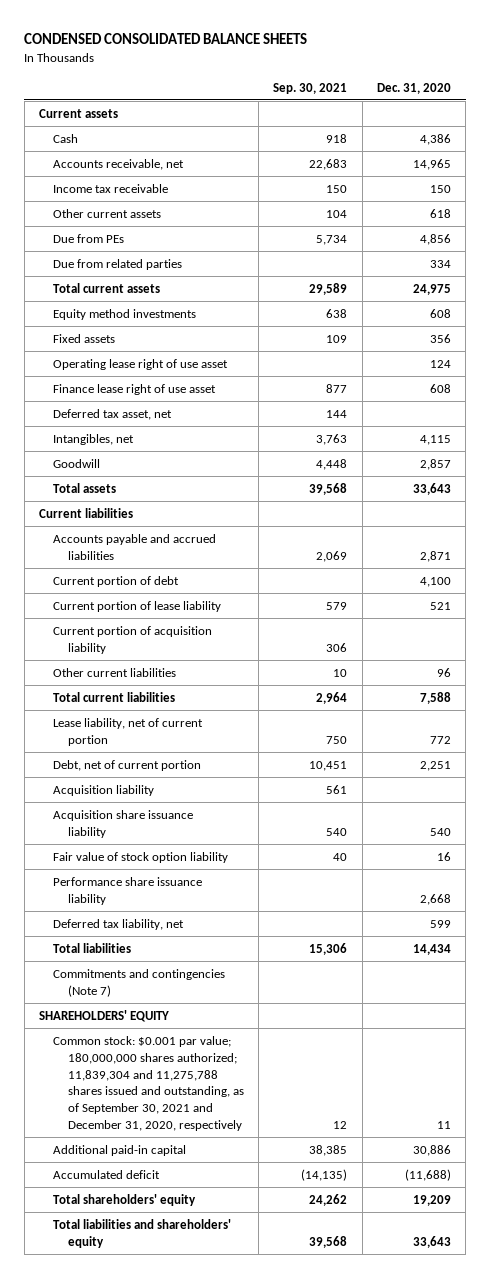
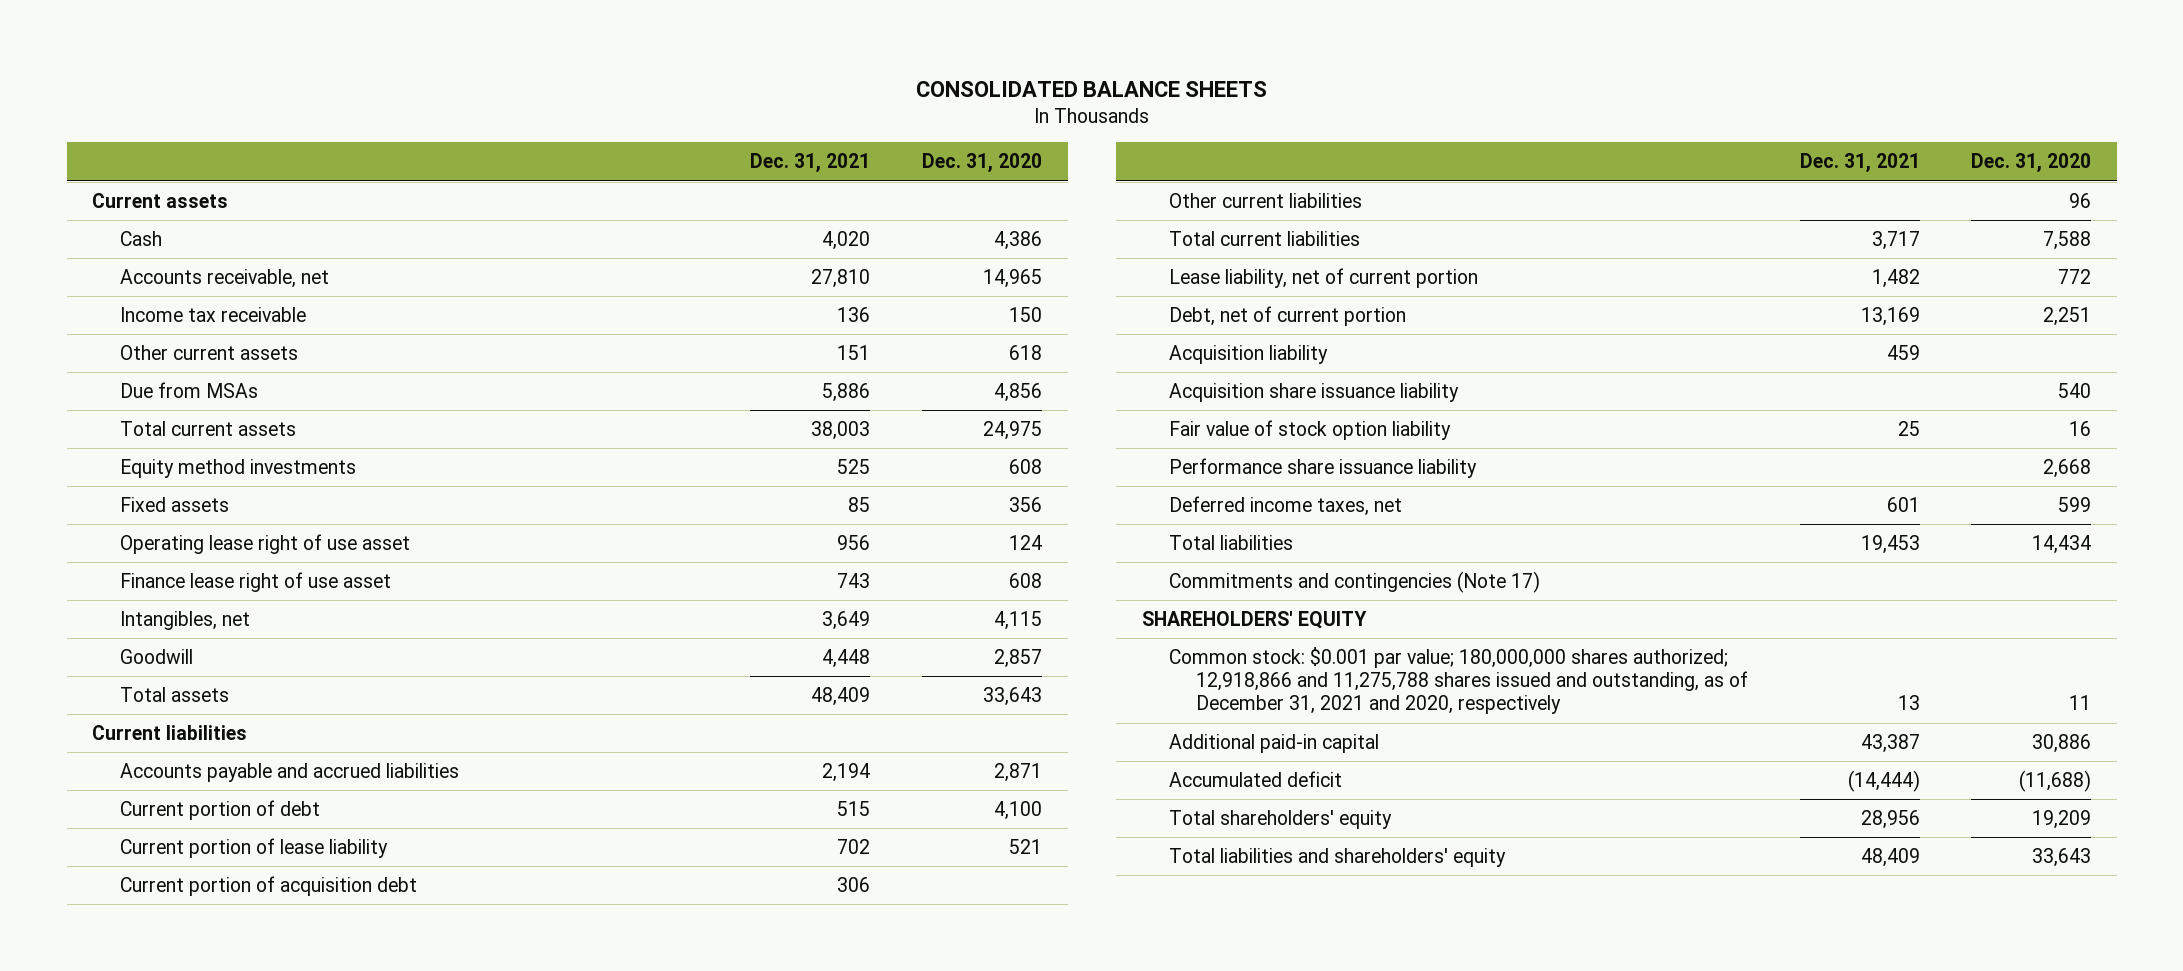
[24,33,308,45] CONDENSED CONSOLIDATED BALANCE SHEETS -> [915,80,1267,97] CONSOLIDATED BALANCE SHEETS
[273,82,348,94] Sep. 30, 2021 -> none
none -> [750,153,871,174] Dec. 31, 2021
[53,258,183,270] Due from related parties -> none
[53,233,125,243] Due from PEs -> [119,382,258,399] Due from MSAs
[53,408,173,420] Deferred tax asset, net -> none
[53,625,213,654] Current portion of acquisition liability -> [119,876,417,897] Current portion of acquisition debt
[53,918,185,930] Deferred tax liability, net -> [1168,496,1402,517] Deferred income taxes, net
[53,968,226,997] Commitments and contingencies (Note 7) -> [1168,571,1540,594] Commitments and contingencies (Note 17)
[53,1035,244,1132] Common stock: $0.001 par value; 180,000,000 shares authorized; 11,839,304 and 11,275,788 shares issued and outstanding, as of September 30, 2021 and December 31, 2020, respectively -> [1168,647,1749,715] Common stock: $0.001 par value; 180,000,000 shares authorized; 12,918,866 and 11,275,788 shares issued and outstanding, as of December 31, 2021 and 2020, respectively

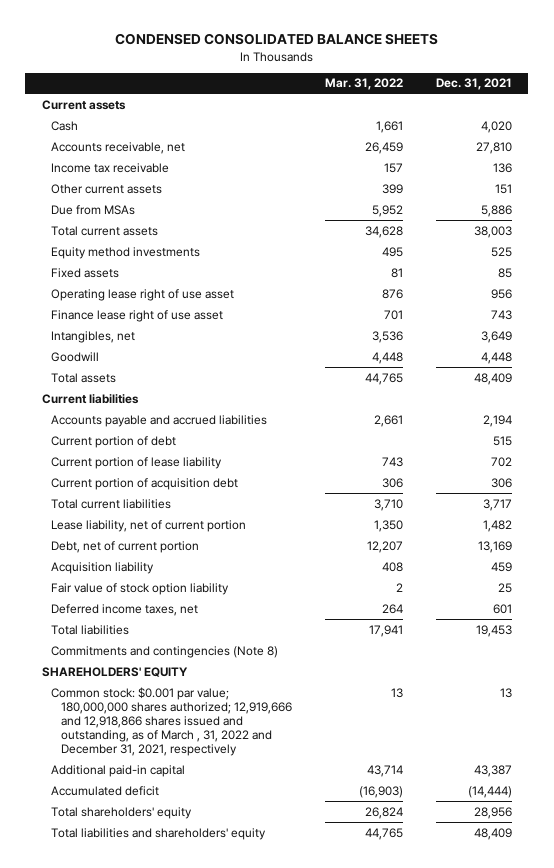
[915,80,1267,97] CONSOLIDATED BALANCE SHEETS -> [114,33,438,46] CONDENSED CONSOLIDATED BALANCE SHEETS
[921,153,1042,174] Dec. 31, 2020 -> none
none -> [324,78,403,91] Mar. 31, 2022
[1168,193,1362,209] Other current liabilities -> none
[1168,383,1459,403] Acquisition share issuance liability -> none
[1168,458,1477,479] Performance share issuance liability -> none
[1168,571,1540,594] Commitments and contingencies (Note 17) -> [51,645,279,658] Commitments and contingencies (Note 8)
[1168,647,1749,715] Common stock: $0.001 par value; 180,000,000 shares authorized; 12,918,866 and 11,275,788 shares issued and outstanding, as of December 31, 2021 and 2020, respectively -> [51,686,293,756] Common stock: $0.001 par value; 180,000,000 shares authorized; 12,919,666 and 12,918,866 shares issued and outstanding, as of March , 31, 2022 and December 31, 2021, respectively

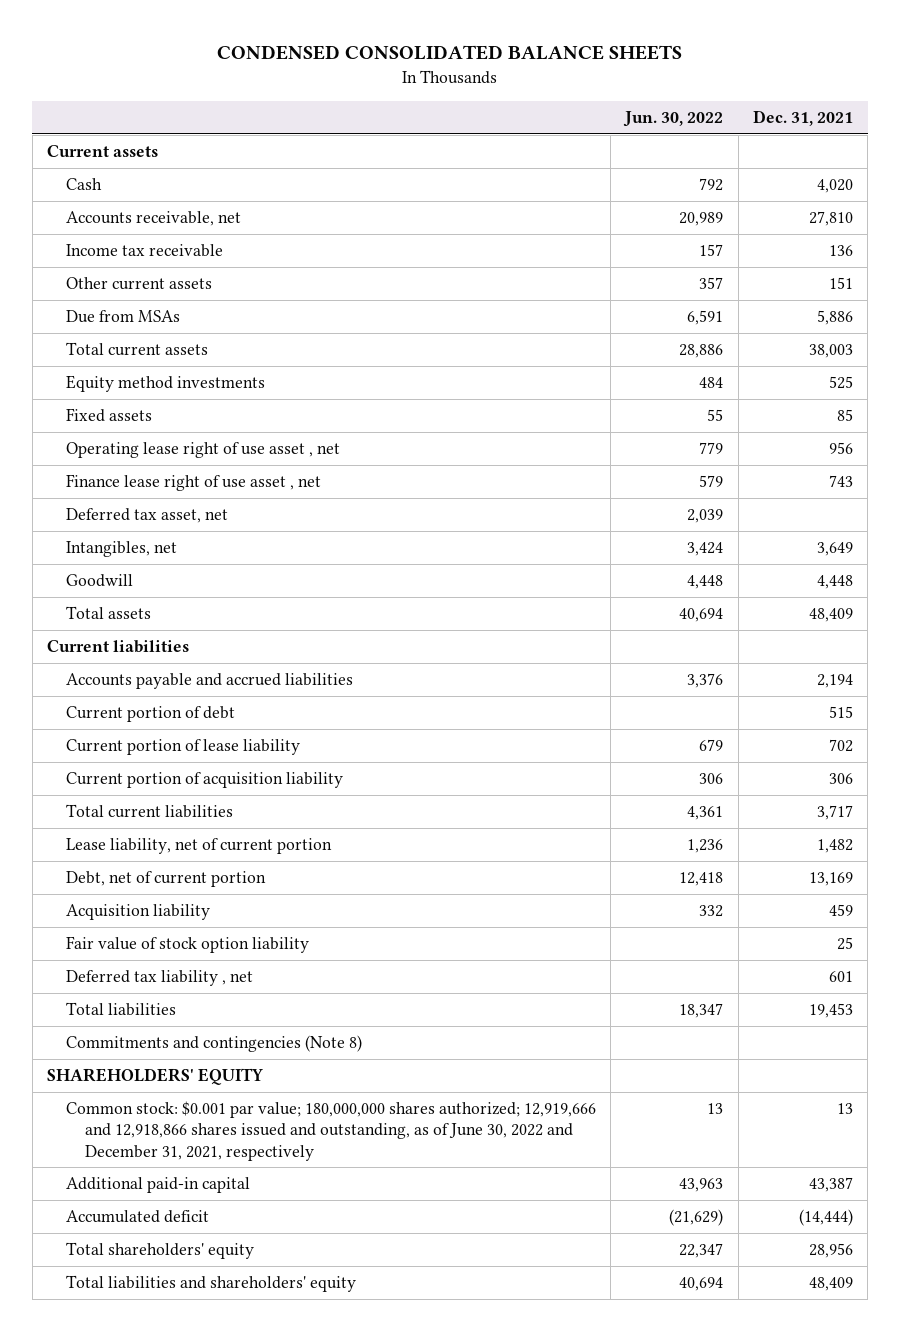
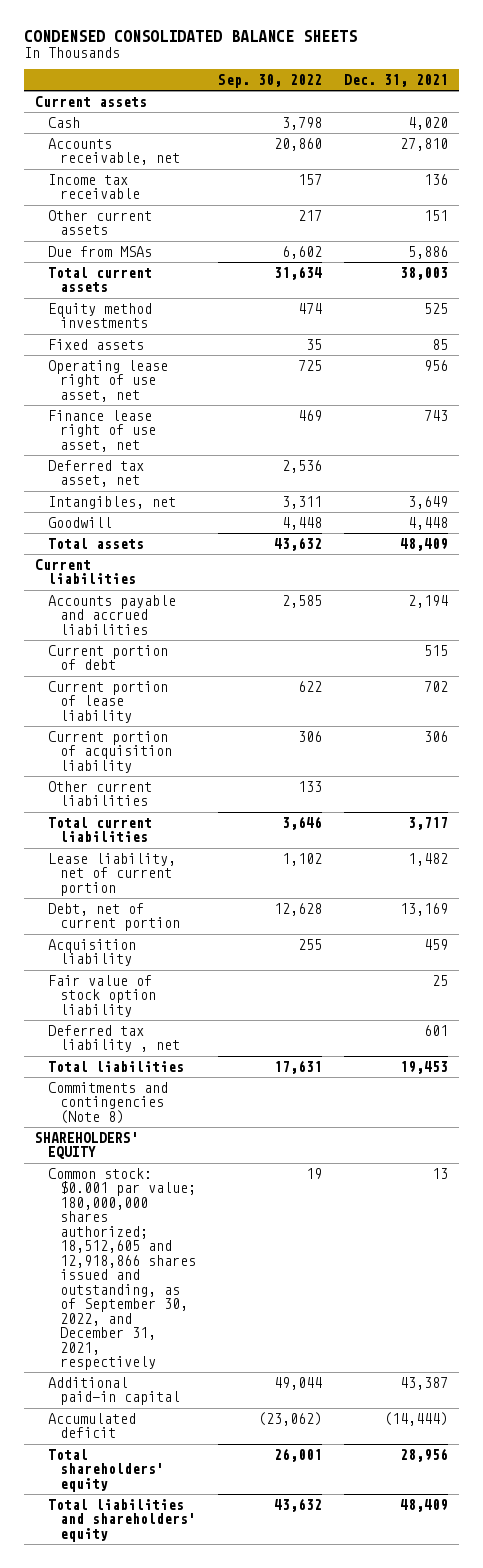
[623,110,724,127] Jun. 30, 2022 -> none
none -> [218,73,323,88] Sep. 30, 2022
[65,442,340,459] Operating lease right of use asset , net -> [47,359,168,402] Operating lease right of use asset, net
[65,474,321,492] Finance lease right of use asset , net -> [47,409,157,452] Finance lease right of use asset, net
none -> [47,780,152,807] Other current liabilities
[65,1101,596,1161] Common stock: $0.001 par value; 180,000,000 shares authorized; 12,919,666 and 12,918,866 shares issued and outstanding, as of June 30, 2022 and December 31, 2021, respectively -> [47,1167,197,1370] Common stock: $0.001 par value; 180,000,000 shares authorized; 18,512,605 and 12,918,866 shares issued and outstanding, as of September 30, 2022, and December 31, 2021, respectively

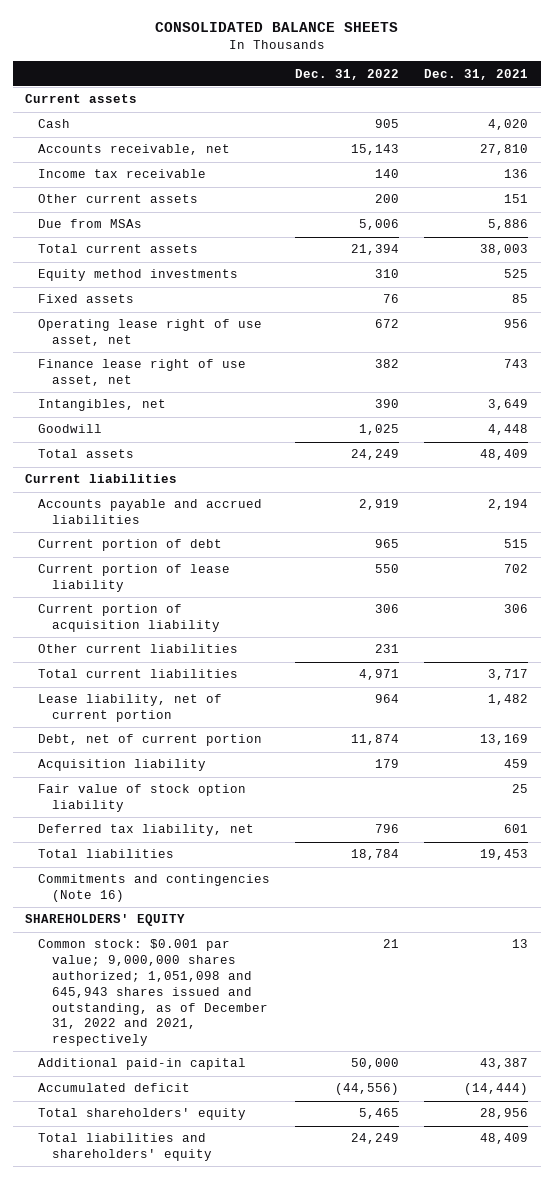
[24,30,358,43] CONDENSED CONSOLIDATED BALANCE SHEETS -> [154,21,398,32] CONSOLIDATED BALANCE SHEETS
[218,73,323,88] Sep. 30, 2022 -> none
none -> [295,68,400,80] Dec. 31, 2022
[47,459,144,488] Deferred tax asset, net -> none
[47,1024,181,1053] Deferred tax liability , net -> [38,824,255,837] Deferred tax liability, net
[47,1081,168,1124] Commitments and contingencies (Note 8) -> [38,874,271,903] Commitments and contingencies (Note 16)
[47,1167,197,1370] Common stock: $0.001 par value; 180,000,000 shares authorized; 18,512,605 and 12,918,866 shares issued and outstanding, as of September 30, 2022, and December 31, 2021, respectively -> [38,939,268,1047] Common stock: $0.001 par value; 9,000,000 shares authorized; 1,051,098 and 645,943 shares issued and outstanding, as of December 31, 2022 and 2021, respectively

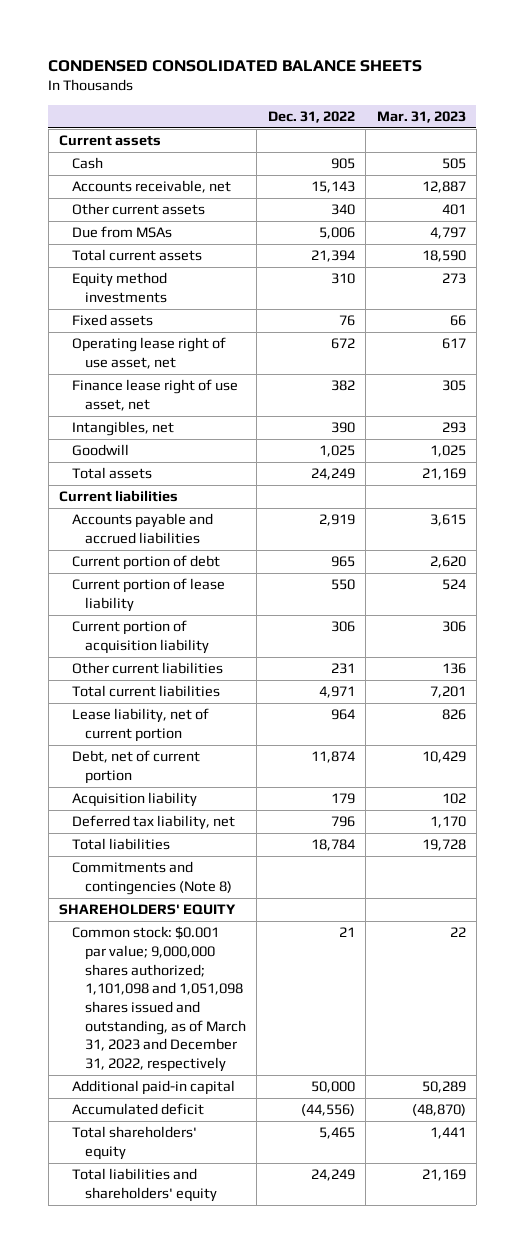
[154,21,398,32] CONSOLIDATED BALANCE SHEETS -> [48,59,423,72] CONDENSED CONSOLIDATED BALANCE SHEETS
[424,68,529,80] Dec. 31, 2021 -> none
none -> [376,110,466,123] Mar. 31, 2023
[38,169,207,179] Income tax receivable -> none
[375,194,400,204] 200 -> [330,204,355,216] 340
[38,784,247,813] Fair value of stock option liability -> none
[38,874,271,903] Commitments and contingencies (Note 16) -> [72,861,233,895] Commitments and contingencies (Note 8)
[38,939,268,1047] Common stock: $0.001 par value; 9,000,000 shares authorized; 1,051,098 and 645,943 shares issued and outstanding, as of December 31, 2022 and 2021, respectively -> [72,926,247,1072] Common stock: $0.001 par value; 9,000,000 shares authorized; 1,101,098 and 1,051,098 shares issued and outstanding, as of March 31, 2023 and December 31, 2022, respectively

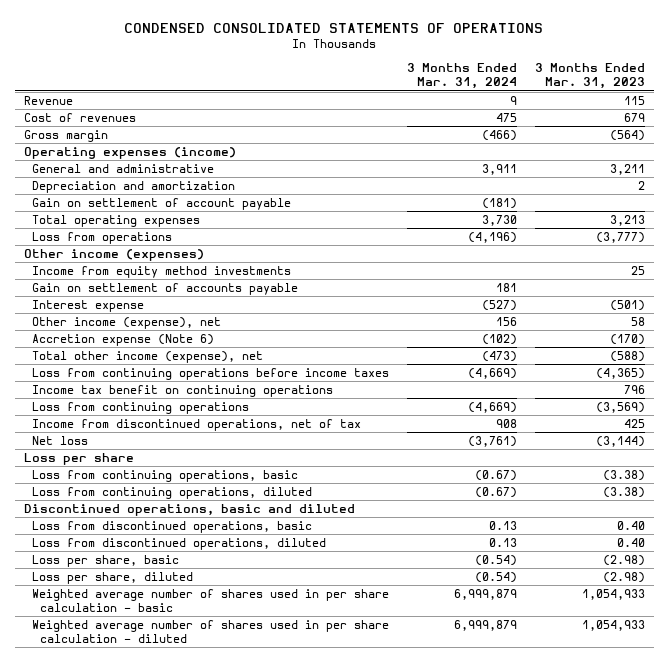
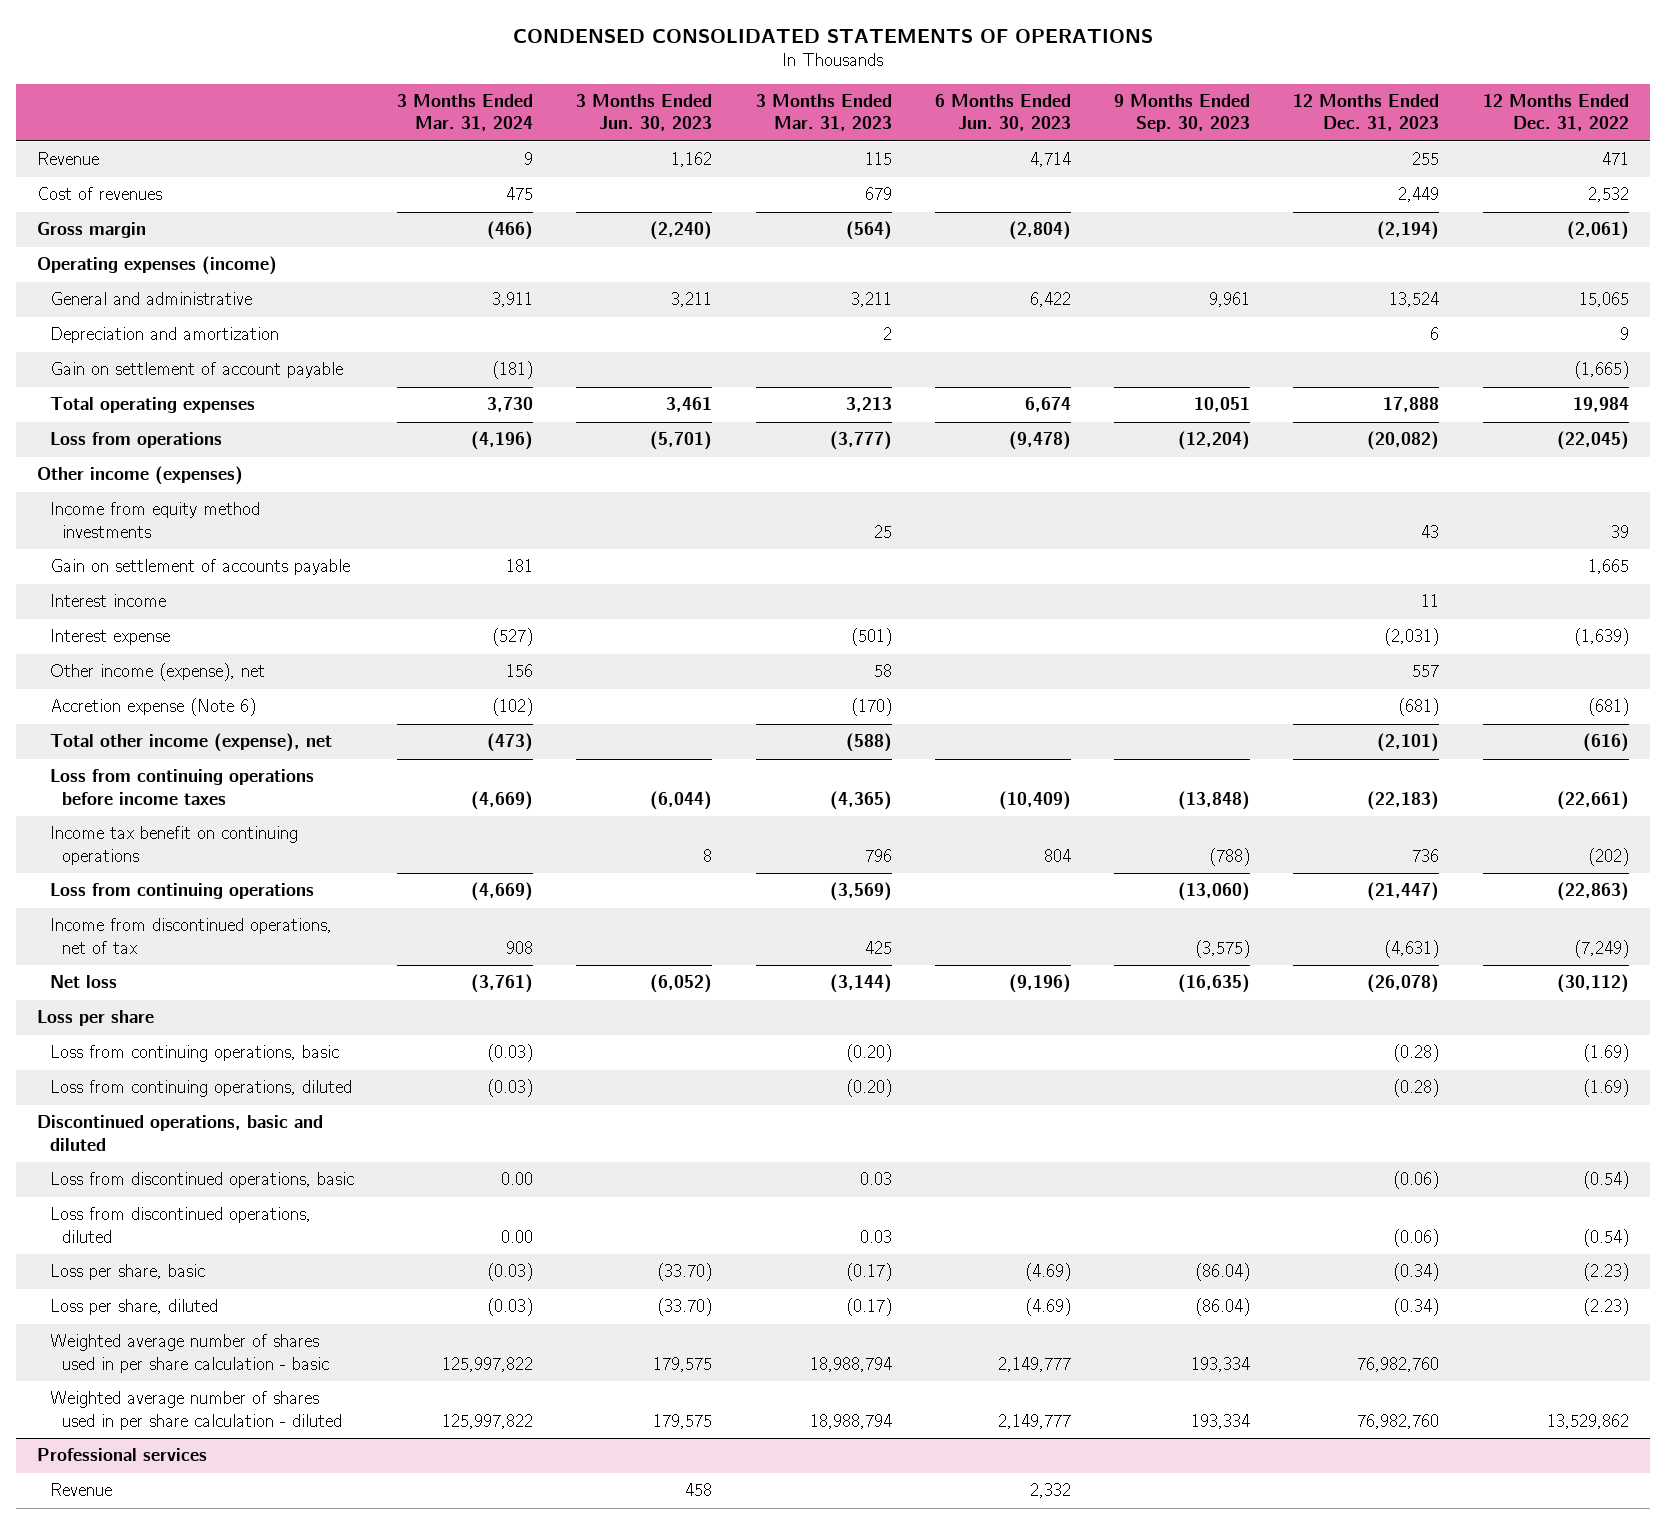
none -> [576,94,713,132] 3 Months Ended Jun. 30, 2023
none -> [934,94,1071,132] 6 Months Ended Jun. 30, 2023
none -> [1114,94,1251,133] 9 Months Ended Sep. 30, 2023
none -> [1293,94,1440,132] 12 Months Ended Dec. 31, 2023
none -> [1482,94,1629,132] 12 Months Ended Dec. 31, 2022
none -> [49,594,166,608] Interest income
[474,469,517,481] (0.67) -> [486,1044,533,1063] (0.03)
[602,469,645,481] (3.38) -> [845,1044,892,1063] (0.20)
[474,486,517,498] (0.67) -> [486,1079,533,1098] (0.03)
[602,486,645,498] (3.38) -> [845,1079,892,1098] (0.20)
[488,520,517,530] 0.13 -> [500,1172,533,1186] 0.00
[616,520,645,530] 0.40 -> [859,1172,892,1186] 0.03
[488,537,517,547] 0.13 -> [500,1229,533,1243] 0.00
[616,537,645,547] 0.40 -> [859,1229,892,1243] 0.03
[474,554,517,566] (0.54) -> [486,1263,533,1282] (0.03)
[602,554,645,566] (2.98) -> [845,1263,892,1282] (0.17)
[474,571,517,583] (0.54) -> [486,1298,533,1317] (0.03)
[602,571,645,583] (2.98) -> [845,1298,892,1317] (0.17)
[453,588,517,600] 6,999,879 -> [441,1356,533,1372] 125,997,822
[581,588,645,600] 1,054,933 -> [809,1356,892,1372] 18,988,794
[453,619,517,631] 6,999,879 -> [441,1413,533,1429] 125,997,822
[581,619,645,631] 1,054,933 -> [809,1413,892,1429] 18,988,794
none -> [37,1448,208,1462] Professional services
none -> [49,1483,112,1497] Revenue

